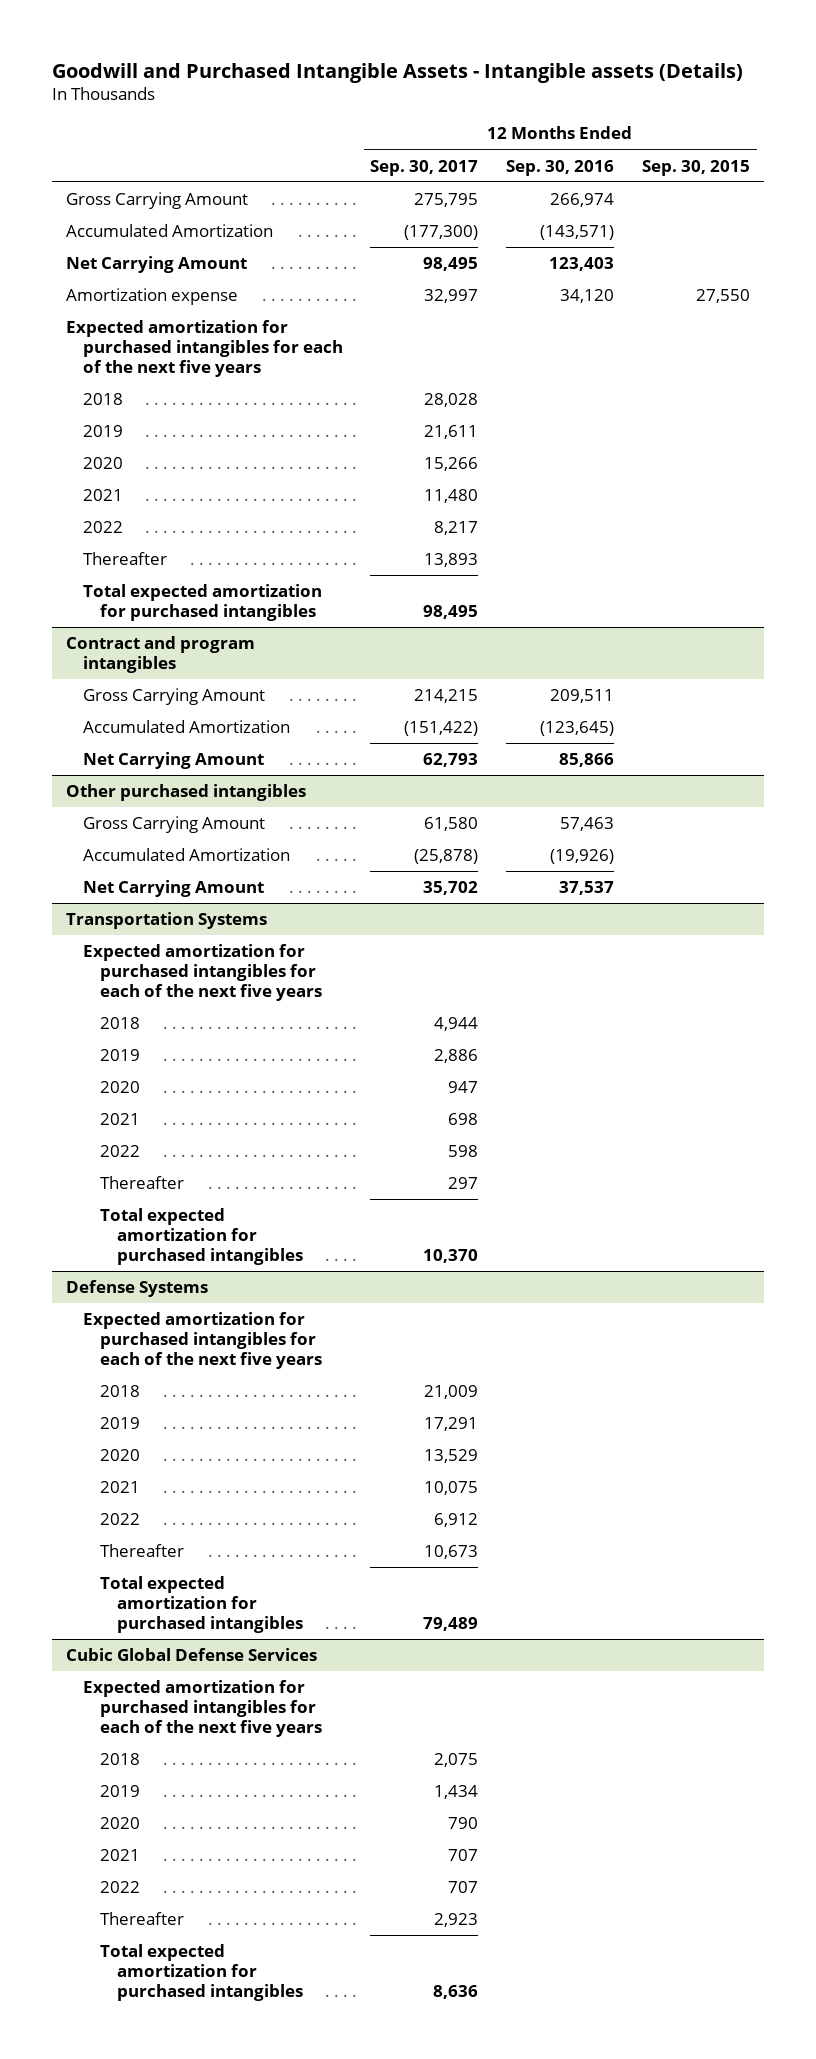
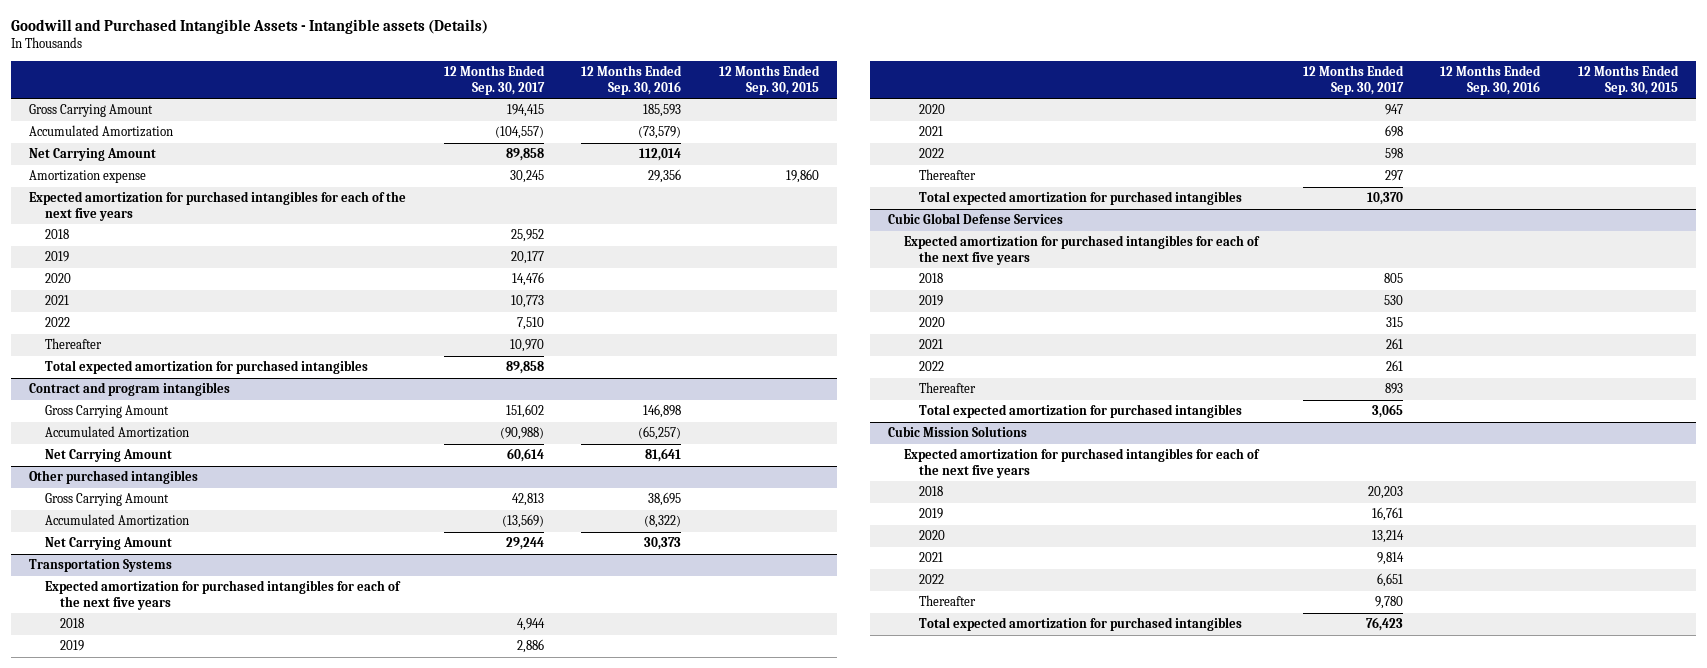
[414,193,479,208] 275,795 -> [506,104,544,118] 194,415
[550,193,615,208] 266,974 -> [643,104,682,118] 185,593
[404,225,479,241] (177,300) -> [494,126,544,140] (104,557)
[540,225,615,241] (143,571) -> [638,126,682,140] (73,579)
[423,257,479,272] 98,495 -> [505,148,544,162] 89,858
[549,257,615,272] 123,403 -> [639,148,682,162] 112,014
[424,289,479,304] 32,997 -> [509,170,544,184] 30,245
[560,289,615,304] 34,120 -> [648,169,682,184] 29,356
[695,289,750,304] 27,550 -> [785,169,819,184] 19,860
[424,393,479,408] 28,028 -> [510,229,544,243] 25,952
[424,425,479,440] 21,611 -> [510,251,544,265] 20,177
[424,457,479,472] 15,266 -> [511,272,544,287] 14,476
[424,489,479,504] 11,480 -> [510,295,544,309] 10,773
[434,521,479,536] 8,217 -> [516,317,544,331] 7,510
[424,553,479,568] 13,893 -> [509,339,544,353] 10,970
[423,605,479,620] 98,495 -> [505,361,544,375] 89,858
[414,689,479,704] 214,215 -> [505,404,544,419] 151,602
[550,689,615,704] 209,511 -> [643,404,682,419] 146,898
[404,721,479,737] (151,422) -> [499,427,544,441] (90,988)
[540,721,615,737] (123,645) -> [638,426,682,441] (65,257)
[423,753,479,768] 62,793 -> [506,448,544,463] 60,614
[559,753,615,768] 85,866 -> [645,448,682,463] 81,641
[424,817,479,832] 61,580 -> [511,493,544,507] 42,813
[560,817,615,832] 57,463 -> [648,492,682,507] 38,695
[414,849,479,865] (25,878) -> [501,514,544,529] (13,569)
[550,849,615,865] (19,926) -> [644,515,682,529] (8,322)
[423,881,479,896] 35,702 -> [505,537,544,551] 29,244
[559,881,615,896] 37,537 -> [644,537,682,551] 30,373
[65,1280,208,1298] Defense Systems -> none
[82,1312,322,1369] Expected amortization for purchased intangibles for each of the next five years -> none
[99,1385,140,1398] 2018 -> none
[99,1417,140,1430] 2019 -> none
[99,1449,140,1462] 2020 -> none
[99,1481,140,1494] 2021 -> none
[99,1513,140,1526] 2022 -> none
[99,1544,184,1558] Thereafter -> none
[99,1576,303,1633] Total expected amortization for purchased intangibles -> none
[434,1753,479,1768] 2,075 -> [1383,273,1403,284] 805
[434,1785,479,1800] 1,434 -> [1383,295,1403,306] 530
[448,1817,479,1830] 790 -> [1385,317,1403,328] 315
[448,1849,479,1862] 707 -> [1385,338,1403,350] 261
[448,1881,479,1894] 707 -> [1385,360,1403,372] 261
[434,1913,479,1928] 2,923 -> [1384,383,1403,395] 893
[433,1984,479,1999] 8,636 -> [1371,404,1403,419] 3,065
none -> [888,426,1028,438] Cubic Mission Solutions
none -> [903,448,1260,478] Expected amortization for purchased intangibles for each of the next five years
none -> [919,486,944,497] 2018
none -> [919,508,944,520] 2019
none -> [919,530,946,541] 2020
none -> [919,552,944,563] 2021
none -> [919,574,945,585] 2022
none -> [919,595,977,607] Thereafter
none -> [919,617,1243,632] Total expected amortization for purchased intangibles

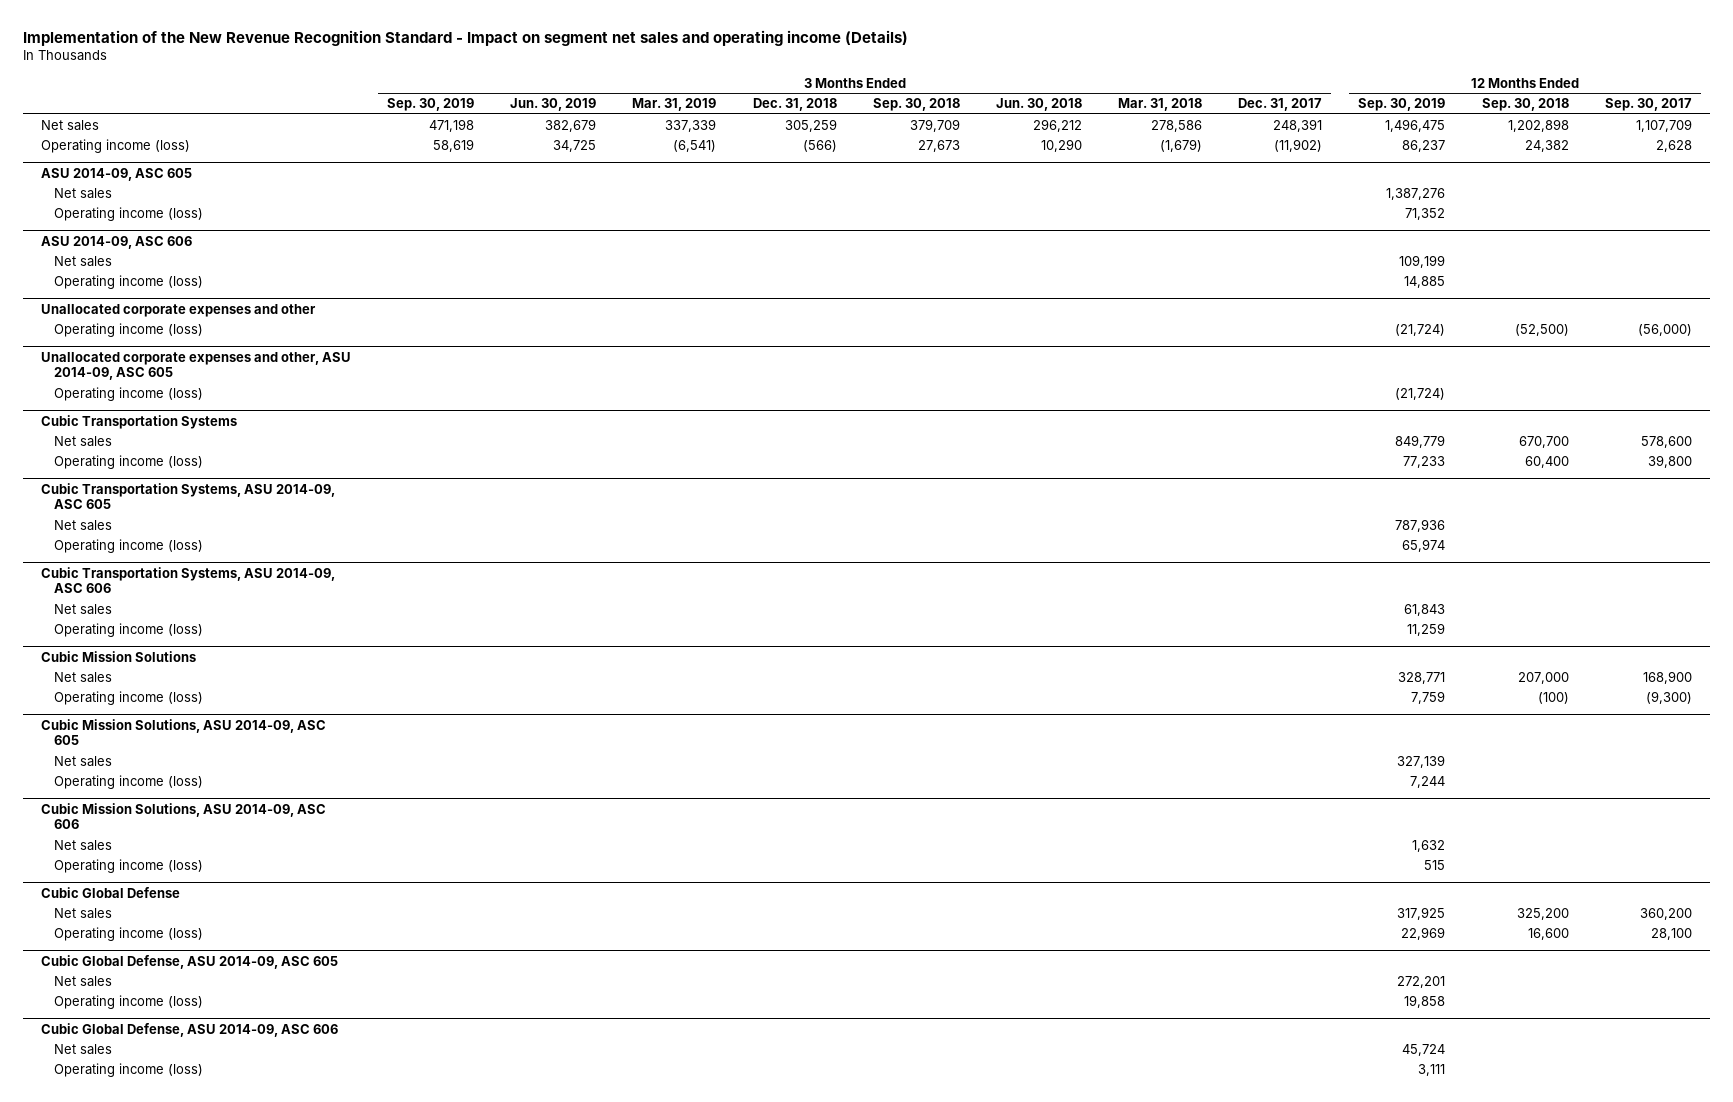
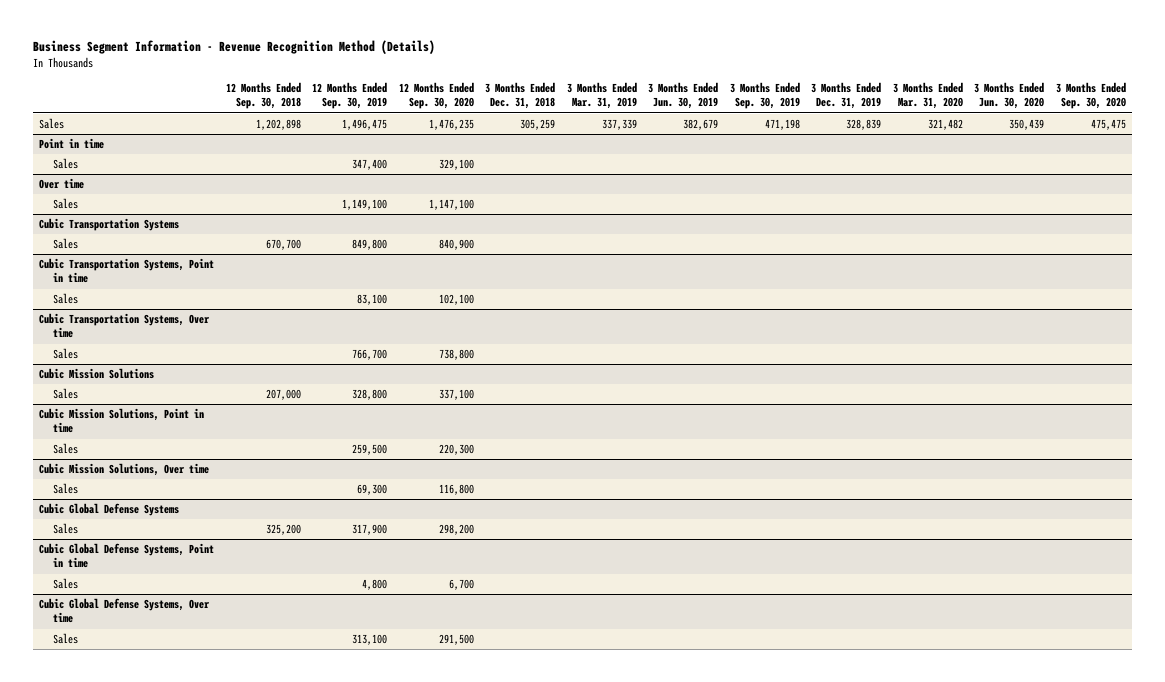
[22,29,908,46] Implementation of the New Revenue Recognition Standard - Impact on segment net sales and operating income (Details) -> [33,40,436,55] Business Segment Information - Revenue Recognition Method (Details)
[872,98,960,112] Sep. 30, 2018 -> none
[995,98,1082,112] Jun. 30, 2018 -> none
[1118,98,1203,112] Mar. 31, 2018 -> none
[1238,98,1323,112] Dec. 31, 2017 -> none
[1604,98,1692,112] Sep. 30, 2017 -> none
none -> [398,82,474,110] 12 Months Ended Sep. 30, 2020
none -> [811,82,882,110] 3 Months Ended Dec. 31, 2019
none -> [892,82,963,110] 3 Months Ended Mar. 31, 2020
none -> [974,82,1045,110] 3 Months Ended Jun. 30, 2020
none -> [1055,82,1126,110] 3 Months Ended Sep. 30, 2020
[40,138,190,153] Operating income (loss) -> none
[40,167,192,181] ASU 2014-09, ASC 605 -> none
[53,206,203,221] Operating income (loss) -> none
[40,235,192,249] ASU 2014-09, ASC 606 -> none
[53,274,203,289] Operating income (loss) -> none
[40,303,316,317] Unallocated corporate expenses and other -> none
[53,322,203,337] Operating income (loss) -> none
[40,351,351,381] Unallocated corporate expenses and other, ASU 2014-09, ASC 605 -> none
[53,386,203,401] Operating income (loss) -> none
[40,119,99,131] Net sales -> [38,118,64,130] Sales
none -> [38,138,104,150] Point in time
[53,187,112,199] Net sales -> [53,158,79,170] Sales
[1386,187,1446,200] 1,387,276 -> [352,159,388,171] 347,400
none -> [38,178,84,190] Over time
[53,255,112,267] Net sales -> [53,198,79,210] Sales
[1399,254,1446,268] 109,199 -> [342,199,388,211] 1,149,100
[53,454,203,469] Operating income (loss) -> none
[40,482,335,510] Cubic Transportation Systems, ASU 2014-09, ASC 605 -> none
[53,538,203,553] Operating income (loss) -> none
[40,566,335,594] Cubic Transportation Systems, ASU 2014-09, ASC 606 -> none
[53,622,203,637] Operating income (loss) -> none
[53,435,112,447] Net sales -> [53,238,79,250] Sales
[1395,434,1446,448] 849,779 -> [352,239,388,251] 849,800
none -> [38,258,214,284] Cubic Transportation Systems, Point in time
[53,519,112,531] Net sales -> [53,293,79,305] Sales
[1395,518,1446,532] 787,936 -> [357,294,388,306] 83,100
none -> [38,313,210,339] Cubic Transportation Systems, Over time
[53,603,112,615] Net sales -> [53,348,79,360] Sales
[1404,603,1446,616] 61,843 -> [352,349,388,361] 766,700
[53,690,203,705] Operating income (loss) -> none
[40,718,326,746] Cubic Mission Solutions, ASU 2014-09, ASC 605 -> none
[53,774,203,789] Operating income (loss) -> none
[40,802,326,830] Cubic Mission Solutions, ASU 2014-09, ASC 606 -> none
[53,858,203,873] Operating income (loss) -> none
[53,926,203,941] Operating income (loss) -> none
[40,954,338,969] Cubic Global Defense, ASU 2014-09, ASC 605 -> none
[53,994,203,1009] Operating income (loss) -> none
[40,1022,338,1037] Cubic Global Defense, ASU 2014-09, ASC 606 -> none
[53,1062,203,1077] Operating income (loss) -> none
[53,671,112,683] Net sales -> [53,388,79,400] Sales
[1398,671,1446,684] 328,771 -> [352,389,388,401] 328,800
none -> [38,408,204,434] Cubic Mission Solutions, Point in time
[53,755,112,767] Net sales -> [53,443,79,455] Sales
[1397,754,1446,768] 327,139 -> [352,444,388,456] 259,500
none -> [38,463,209,477] Cubic Mission Solutions, Over time
[53,839,112,851] Net sales -> [53,483,79,495] Sales
[1412,839,1446,852] 1,632 -> [357,484,388,496] 69,300
[40,886,180,898] Cubic Global Defense -> [38,503,179,517] Cubic Global Defense Systems
[53,907,112,919] Net sales -> [53,523,79,535] Sales
[1397,906,1446,920] 317,925 -> [352,524,388,536] 317,900
none -> [38,543,214,569] Cubic Global Defense Systems, Point in time
[53,975,112,987] Net sales -> [53,578,79,590] Sales
[1397,975,1446,988] 272,201 -> [362,579,388,591] 4,800
none -> [38,598,210,624] Cubic Global Defense Systems, Over time
[53,1043,112,1055] Net sales -> [53,633,79,645] Sales
[1402,1043,1446,1056] 45,724 -> [352,634,388,646] 313,100

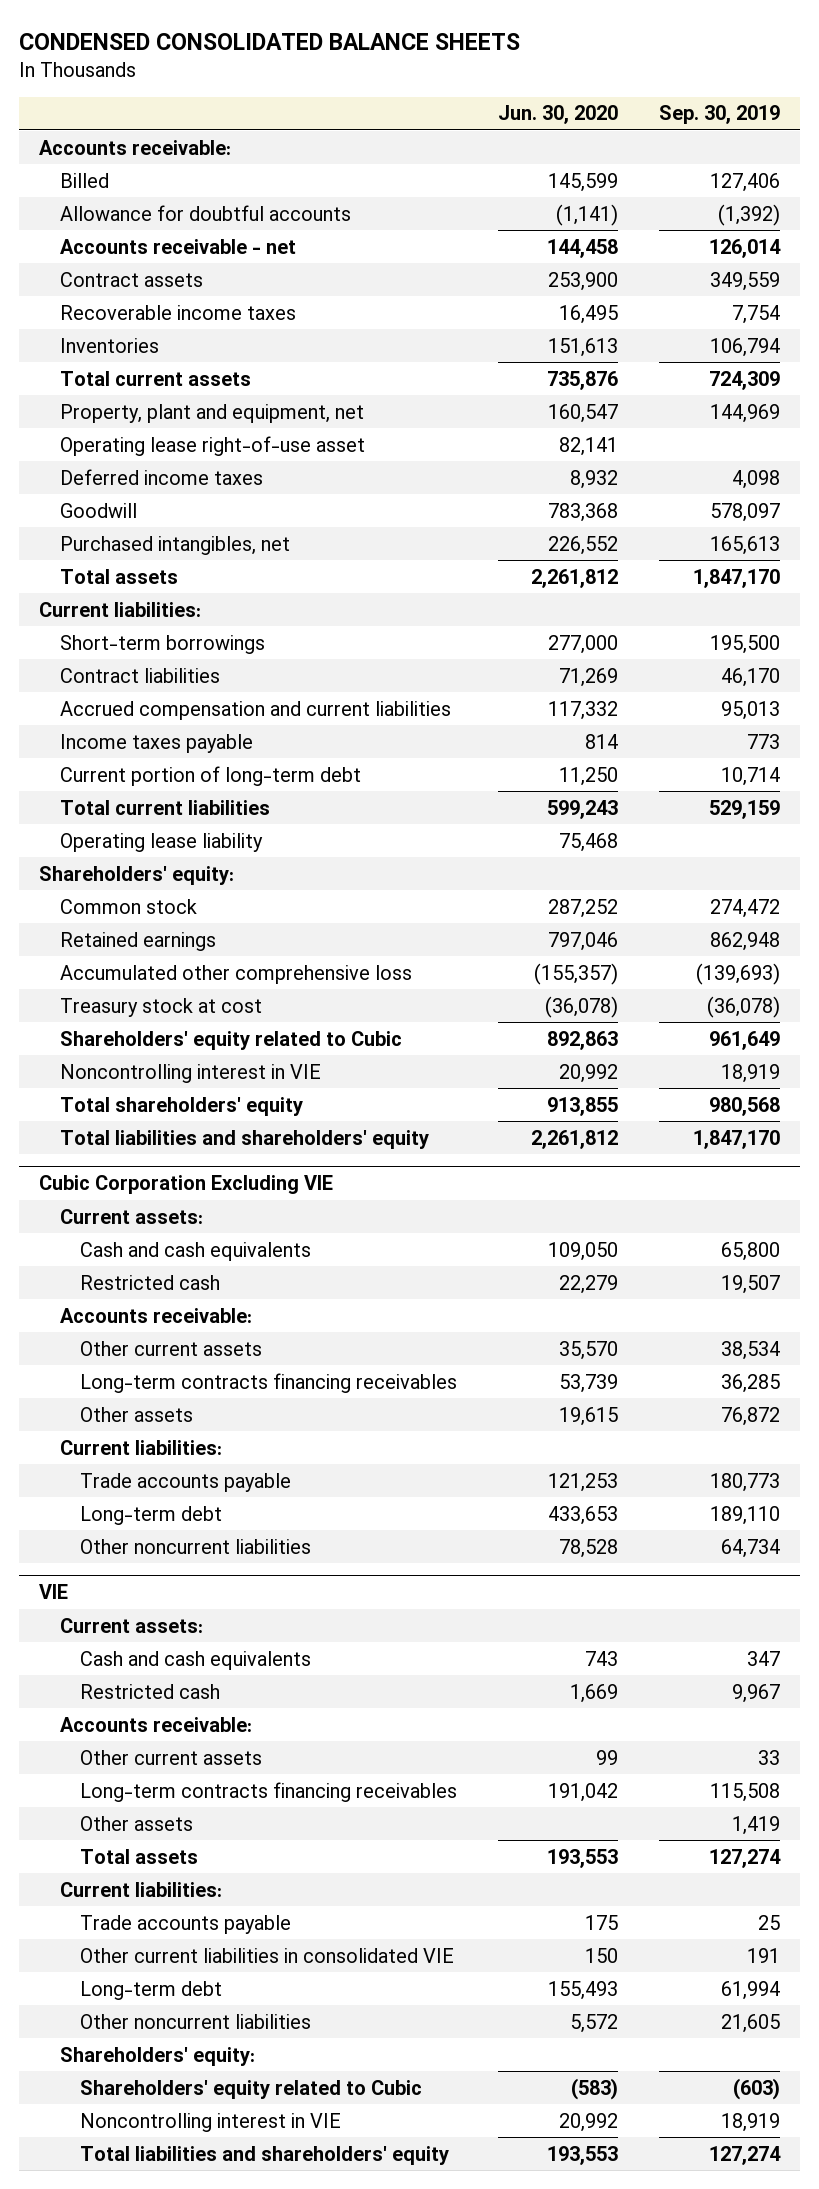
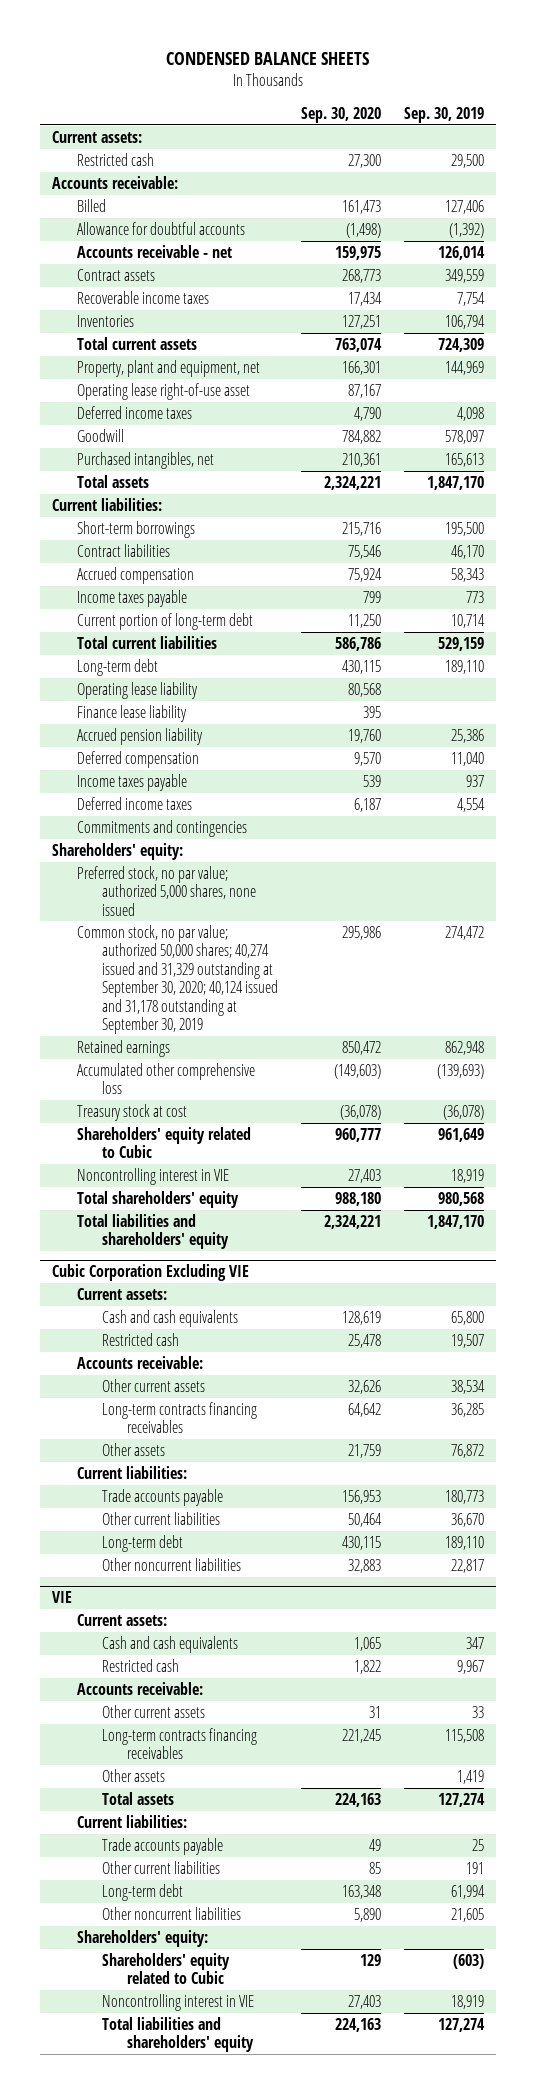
[18,32,520,50] CONDENSED CONSOLIDATED BALANCE SHEETS -> [166,51,370,65] CONDENSED BALANCE SHEETS
[498,105,619,125] Jun. 30, 2020 -> none
none -> [301,106,382,123] Sep. 30, 2020
none -> [51,130,142,143] Current assets:
none -> [77,152,155,166] Restricted cash
[59,700,451,720] Accrued compensation and current liabilities -> [77,566,195,584] Accrued compensation
[721,700,781,720] 95,013 -> [451,567,485,582] 58,343
none -> [77,658,159,676] Long-term debt
none -> [77,704,188,722] Finance lease liability
none -> [77,727,204,745] Accrued pension liability
none -> [77,750,200,768] Deferred compensation
none -> [77,773,188,791] Income taxes payable
none -> [77,796,193,810] Deferred income taxes
none -> [77,819,248,837] Commitments and contingencies
none -> [77,865,257,916] Preferred stock, no par value; authorized 5,000 shares, none issued
[59,898,197,914] Common stock -> [77,924,279,1034] Common stock, no par value; authorized 50,000 shares; 40,274 issued and 31,329 outstanding at September 30, 2020; 40,124 issued and 31,178 outstanding at September 30, 2019
none -> [102,1511,221,1525] Other current liabilities
[721,1538,781,1558] 64,734 -> [451,1558,485,1573] 22,817
[80,1947,455,1963] Other current liabilities in consolidated VIE -> [102,1860,221,1874] Other current liabilities

